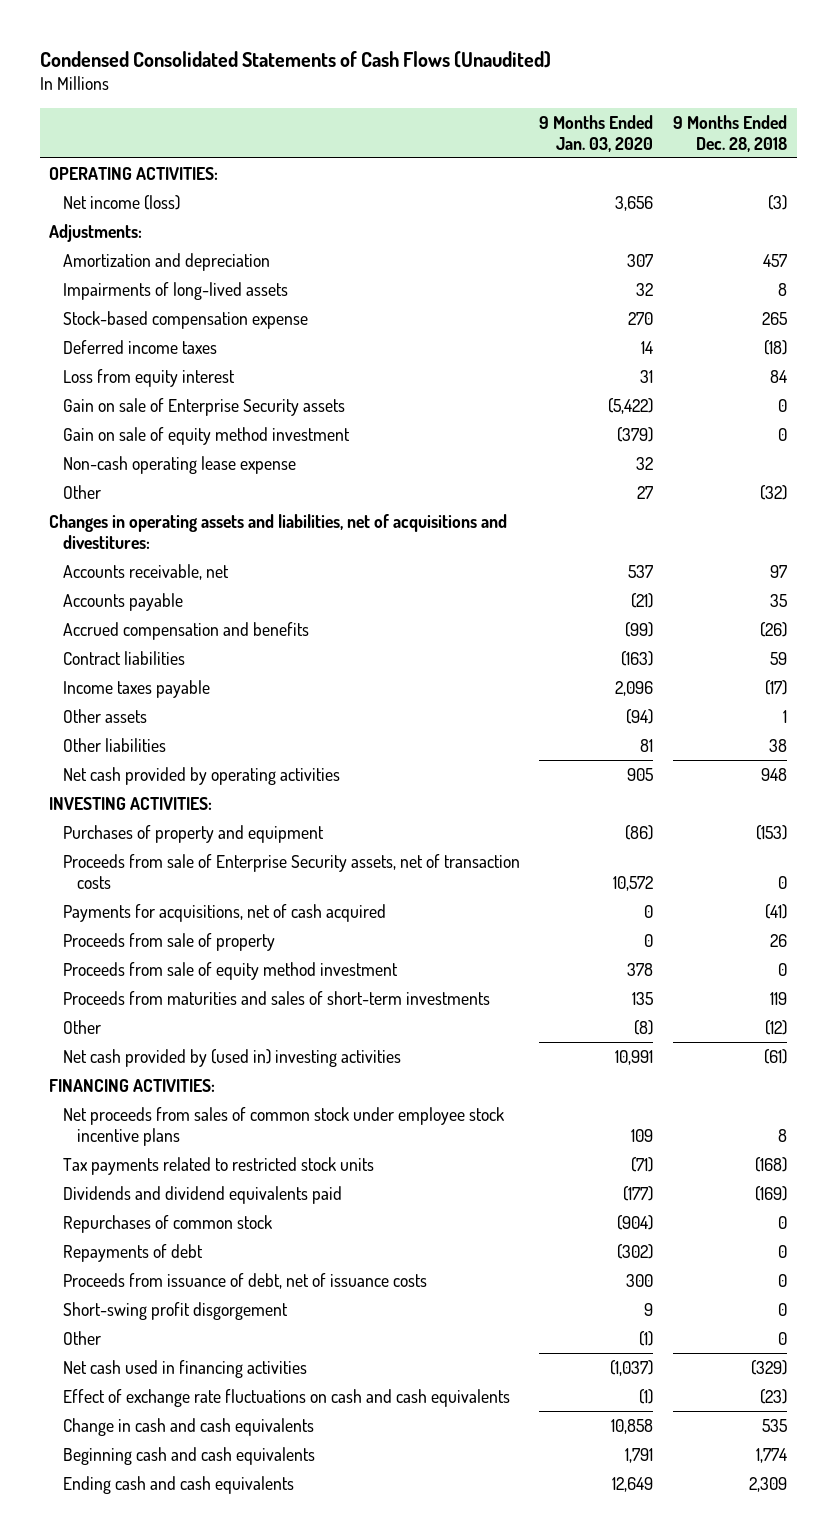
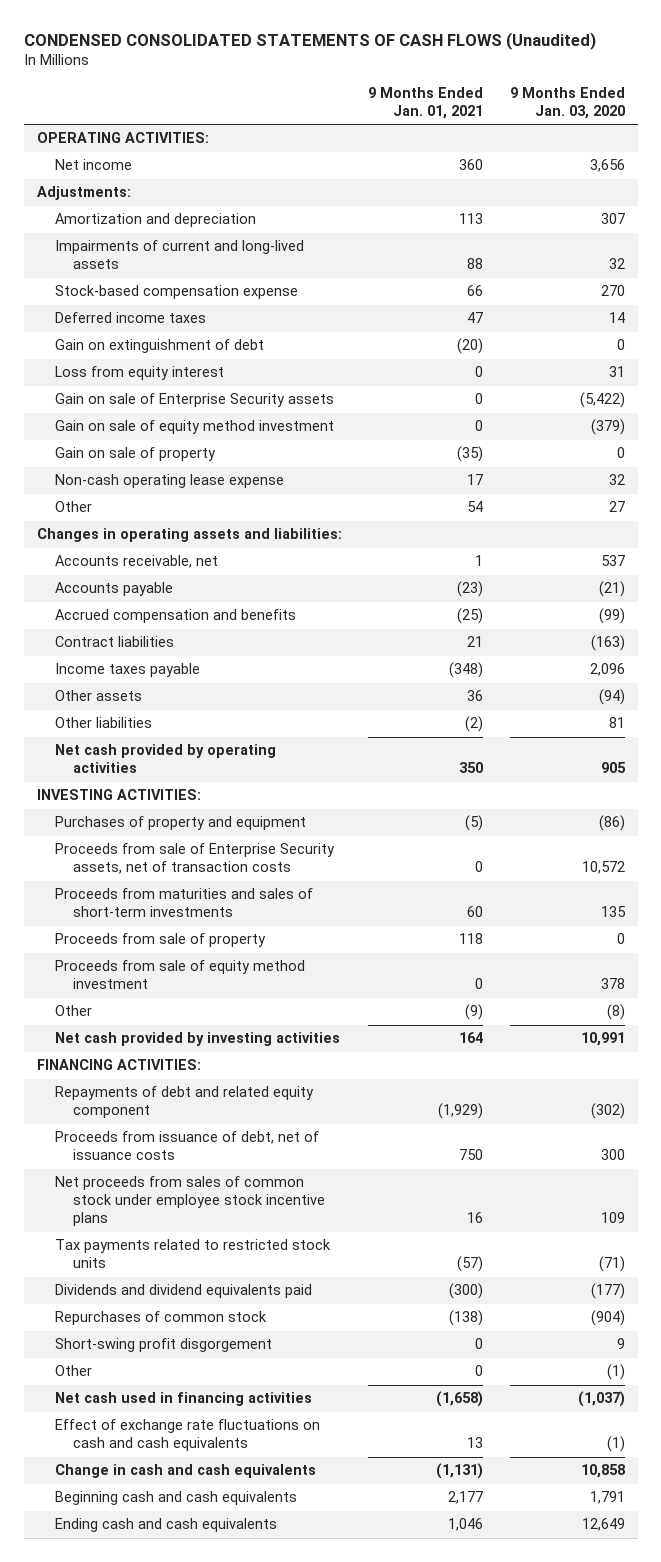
[39,50,551,68] Condensed Consolidated Statements of Cash Flows (Unaudited) -> [23,31,596,50] CONDENSED CONSOLIDATED STATEMENTS OF CASH FLOWS (Unaudited)
[672,114,787,152] 9 Months Ended Dec. 28, 2018 -> none
none -> [368,86,484,120] 9 Months Ended Jan. 01, 2021
[62,194,180,210] Net income (loss) -> [54,159,132,171] Net income
[62,281,288,300] Impairments of long-lived assets -> [54,240,304,270] Impairments of current and long-lived assets
none -> [54,339,264,354] Gain on extinguishment of debt
none -> [54,447,216,462] Gain on sale of property
[49,513,508,549] Changes in operating assets and liabilities, net of acquisitions and divestitures: -> [36,528,342,543] Changes in operating assets and liabilities:
[62,903,386,922] Payments for acquisitions, net of cash acquired -> none
[62,990,490,1005] Proceeds from maturities and sales of short-term investments -> [54,888,313,918] Proceeds from maturities and sales of short-term investments
[62,1048,401,1067] Net cash provided by (used in) investing activities -> [54,1032,340,1047] Net cash provided by investing activities
none -> [54,1086,314,1119] Repayments of debt and related equity component
[62,1272,427,1289] Proceeds from issuance of debt, net of issuance costs -> [54,1131,319,1161] Proceeds from issuance of debt, net of issuance costs
[62,1243,203,1262] Repayments of debt -> none

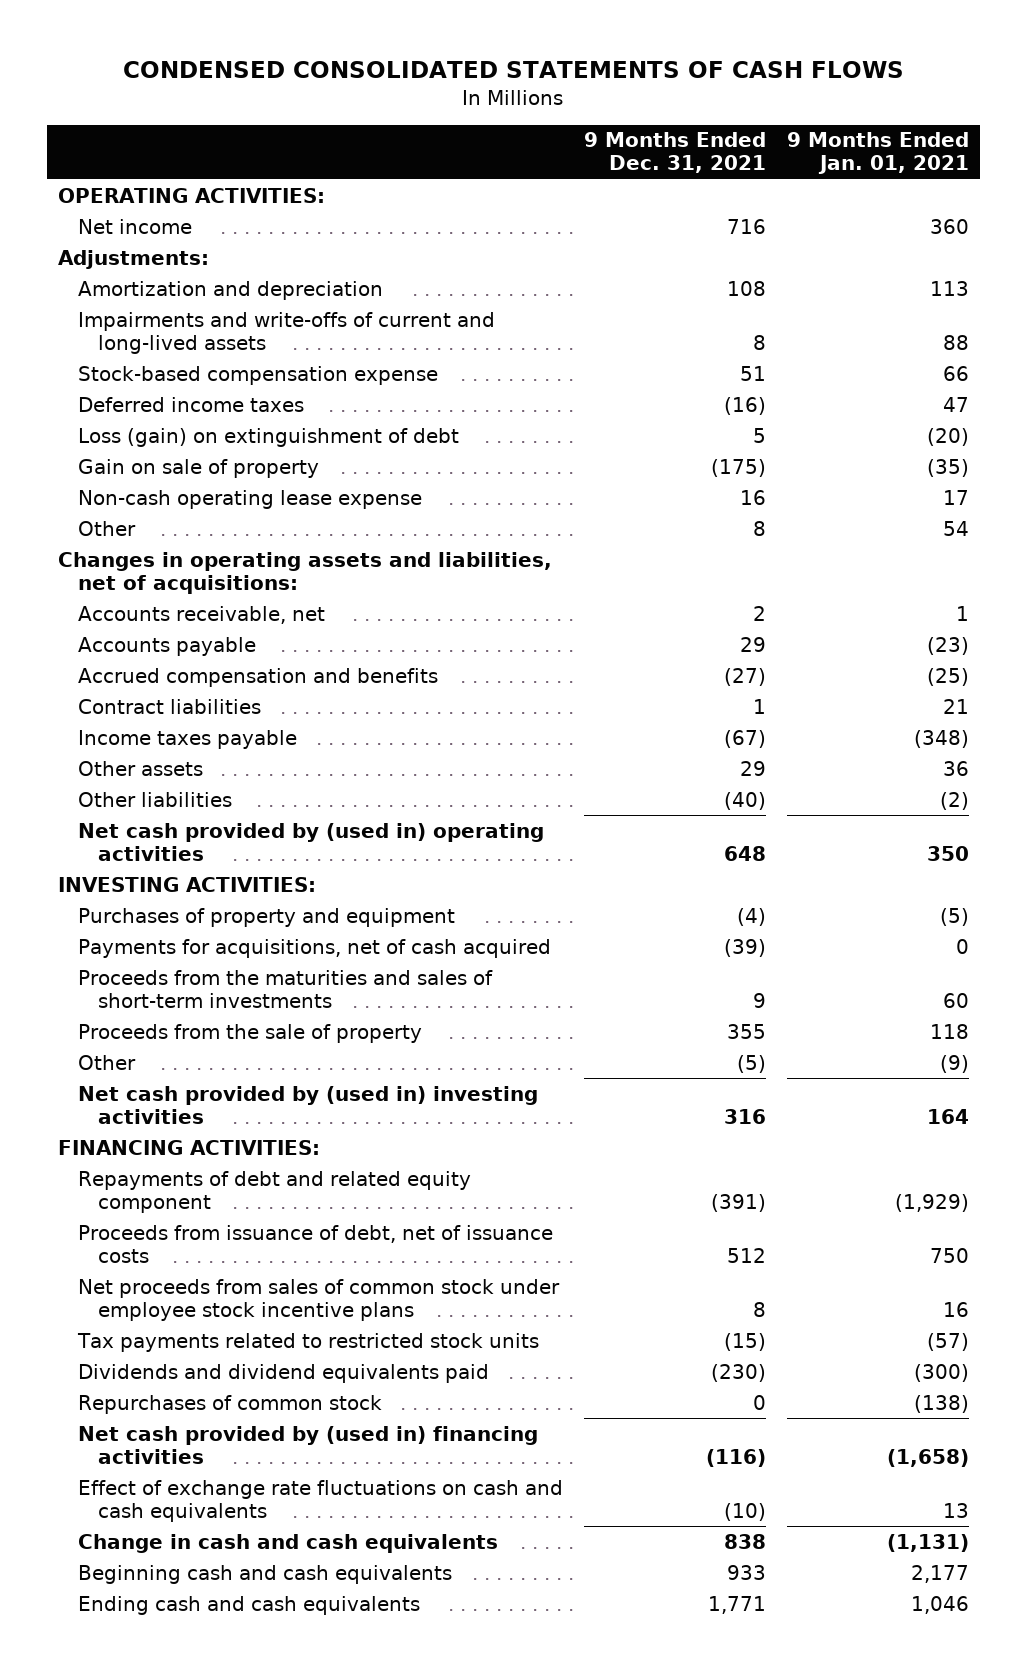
[23,31,596,50] CONDENSED CONSOLIDATED STATEMENTS OF CASH FLOWS (Unaudited) -> [123,61,905,79] CONDENSED CONSOLIDATED STATEMENTS OF CASH FLOWS
[509,86,625,120] 9 Months Ended Jan. 03, 2020 -> none
none -> [584,132,767,174] 9 Months Ended Dec. 31, 2021
[54,240,304,270] Impairments of current and long-lived assets -> [78,311,496,354] Impairments and write-offs of current and long-lived assets
[54,366,224,381] Loss from equity interest -> none
[54,393,334,408] Gain on sale of Enterprise Security assets -> none
[54,420,334,435] Gain on sale of equity method investment -> none
[54,339,264,354] Gain on extinguishment of debt -> [78,427,460,447] Loss (gain) on extinguishment of debt
[36,528,342,543] Changes in operating assets and liabilities: -> [57,551,552,594] Changes in operating assets and liabilities, net of acquisitions:
[54,744,276,774] Net cash provided by operating activities -> [78,822,545,861] Net cash provided by (used in) operating activities
[54,843,335,875] Proceeds from sale of Enterprise Security assets, net of transaction costs -> none
[54,960,305,990] Proceeds from sale of equity method investment -> none
none -> [78,938,552,958] Payments for acquisitions, net of cash acquired
[54,888,313,918] Proceeds from maturities and sales of short-term investments -> [78,969,494,1008] Proceeds from the maturities and sales of short-term investments
[54,933,266,948] Proceeds from sale of property -> [78,1023,423,1043] Proceeds from the sale of property
[54,1032,340,1047] Net cash provided by investing activities -> [78,1085,539,1124] Net cash provided by (used in) investing activities
[54,1338,272,1353] Short-swing profit disgorgement -> none
[54,1365,92,1377] Other -> none
[54,1392,312,1407] Net cash used in financing activities -> [78,1425,539,1464] Net cash provided by (used in) financing activities

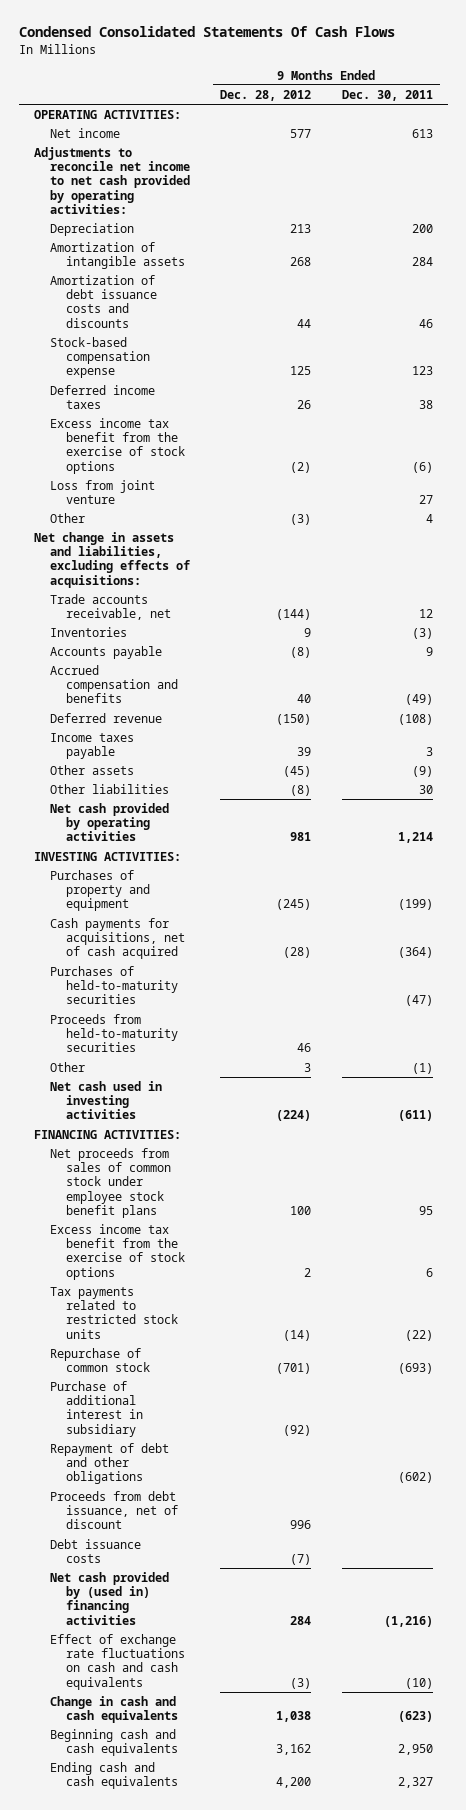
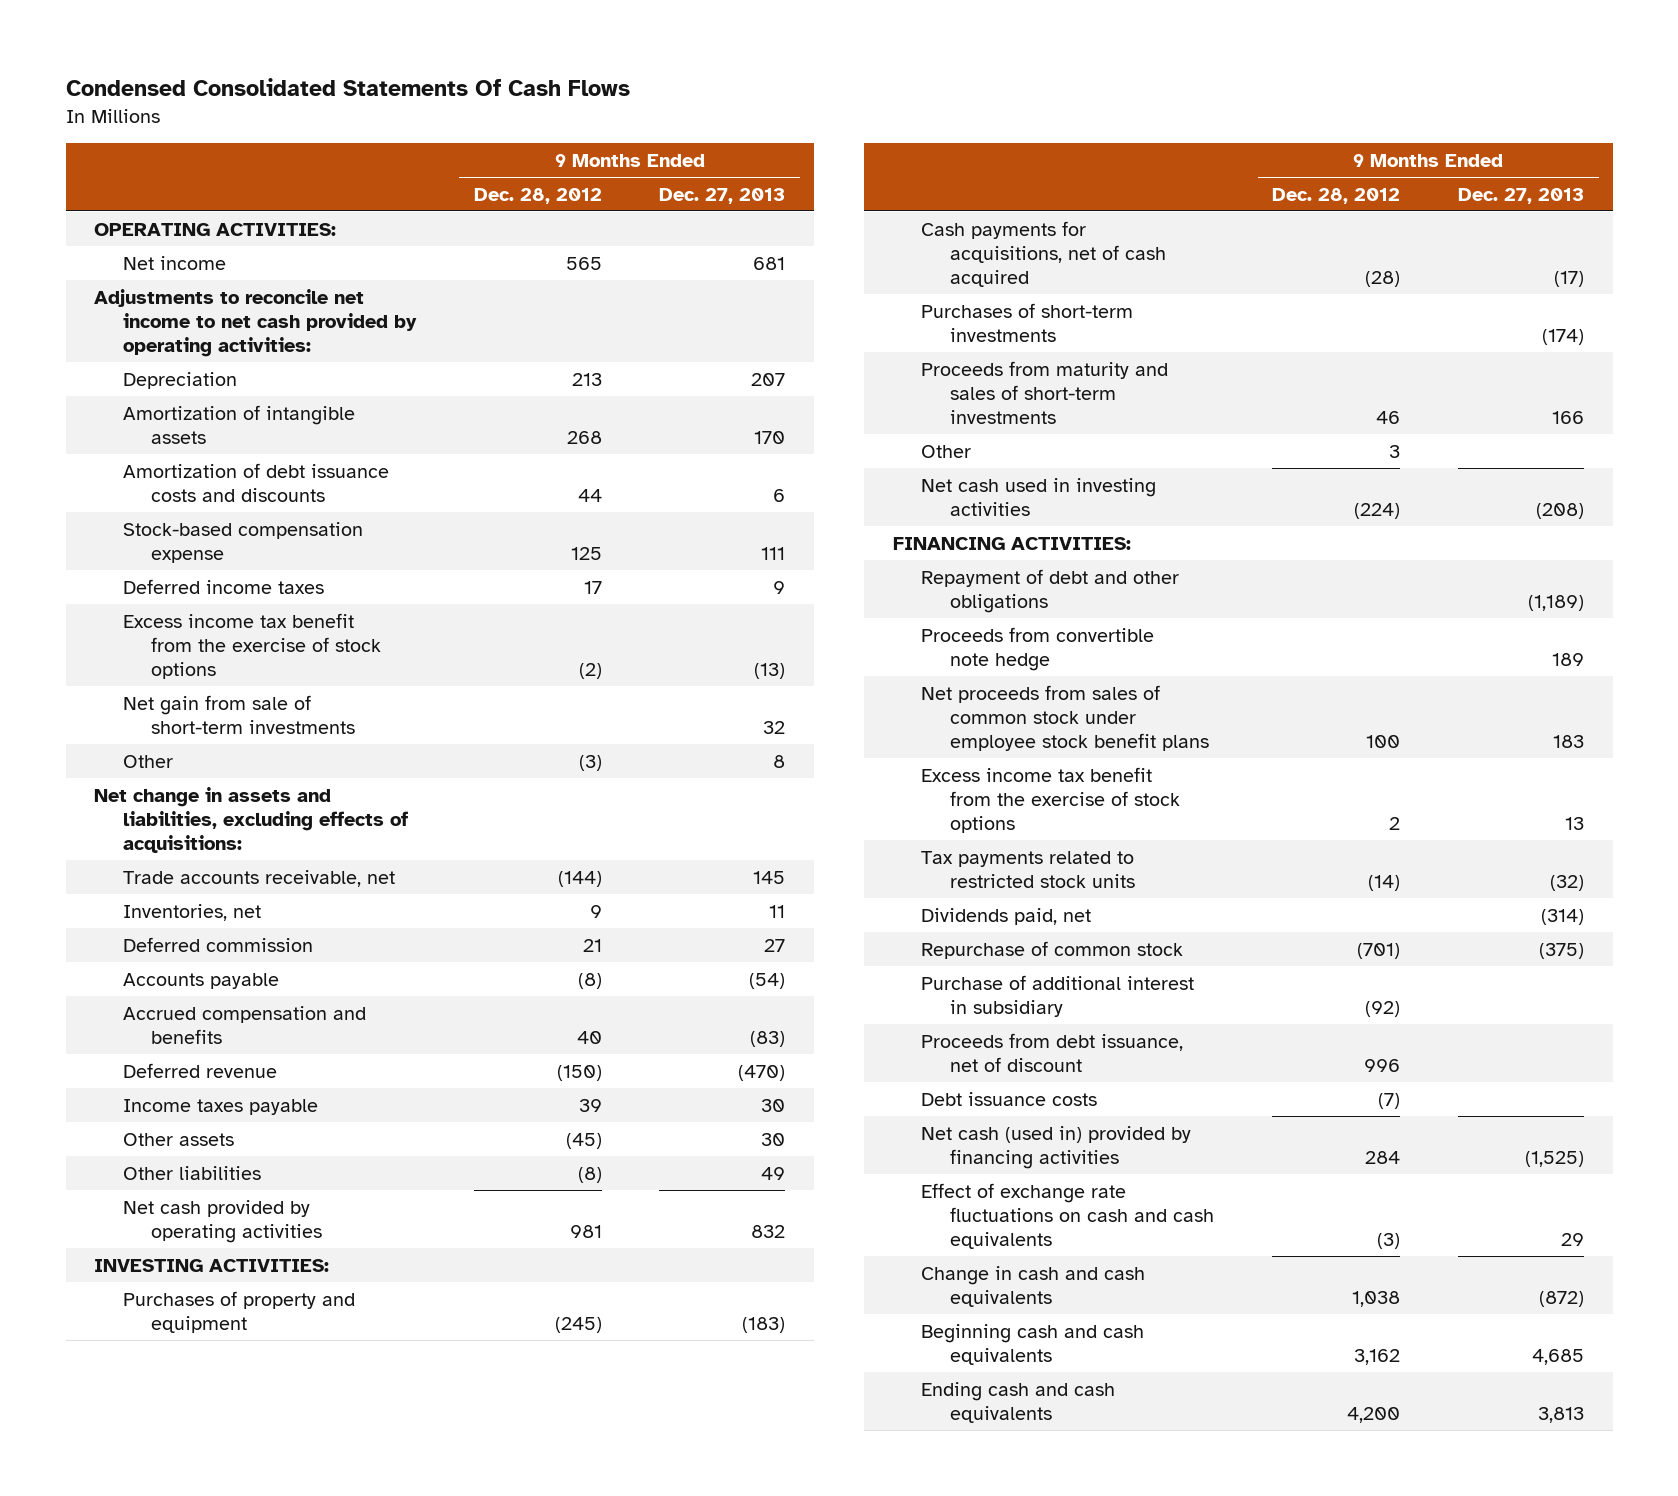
[341,89,433,101] Dec. 30, 2011 -> none
none -> [659,187,786,204] Dec. 27, 2013
[290,128,312,138] 577 -> [565,256,602,270] 565
[297,400,312,410] 26 -> [583,580,602,594] 17
[50,479,156,505] Loss from joint venture -> none
none -> [122,694,356,734] Net gain from sale of short-term investments
[50,626,128,637] Inventories -> [122,903,261,921] Inventories, net
none -> [122,936,313,952] Deferred commission
[50,965,179,1005] Purchases of held-to-maturity securities -> none
[50,1013,179,1053] Proceeds from held-to-maturity securities -> none
none -> [921,302,1134,342] Purchases of short-term investments
none -> [921,360,1169,424] Proceeds from maturity and sales of short-term investments
[50,1442,170,1485] Repayment of debt and other obligations -> [921,568,1180,613] Repayment of debt and other obligations
none -> [921,626,1155,671] Proceeds from convertible note hedge
none -> [921,907,1092,925] Dividends paid, net
[50,1571,170,1625] Net cash provided by (used in) financing activities -> [921,1125,1192,1169] Net cash (used in) provided by financing activities

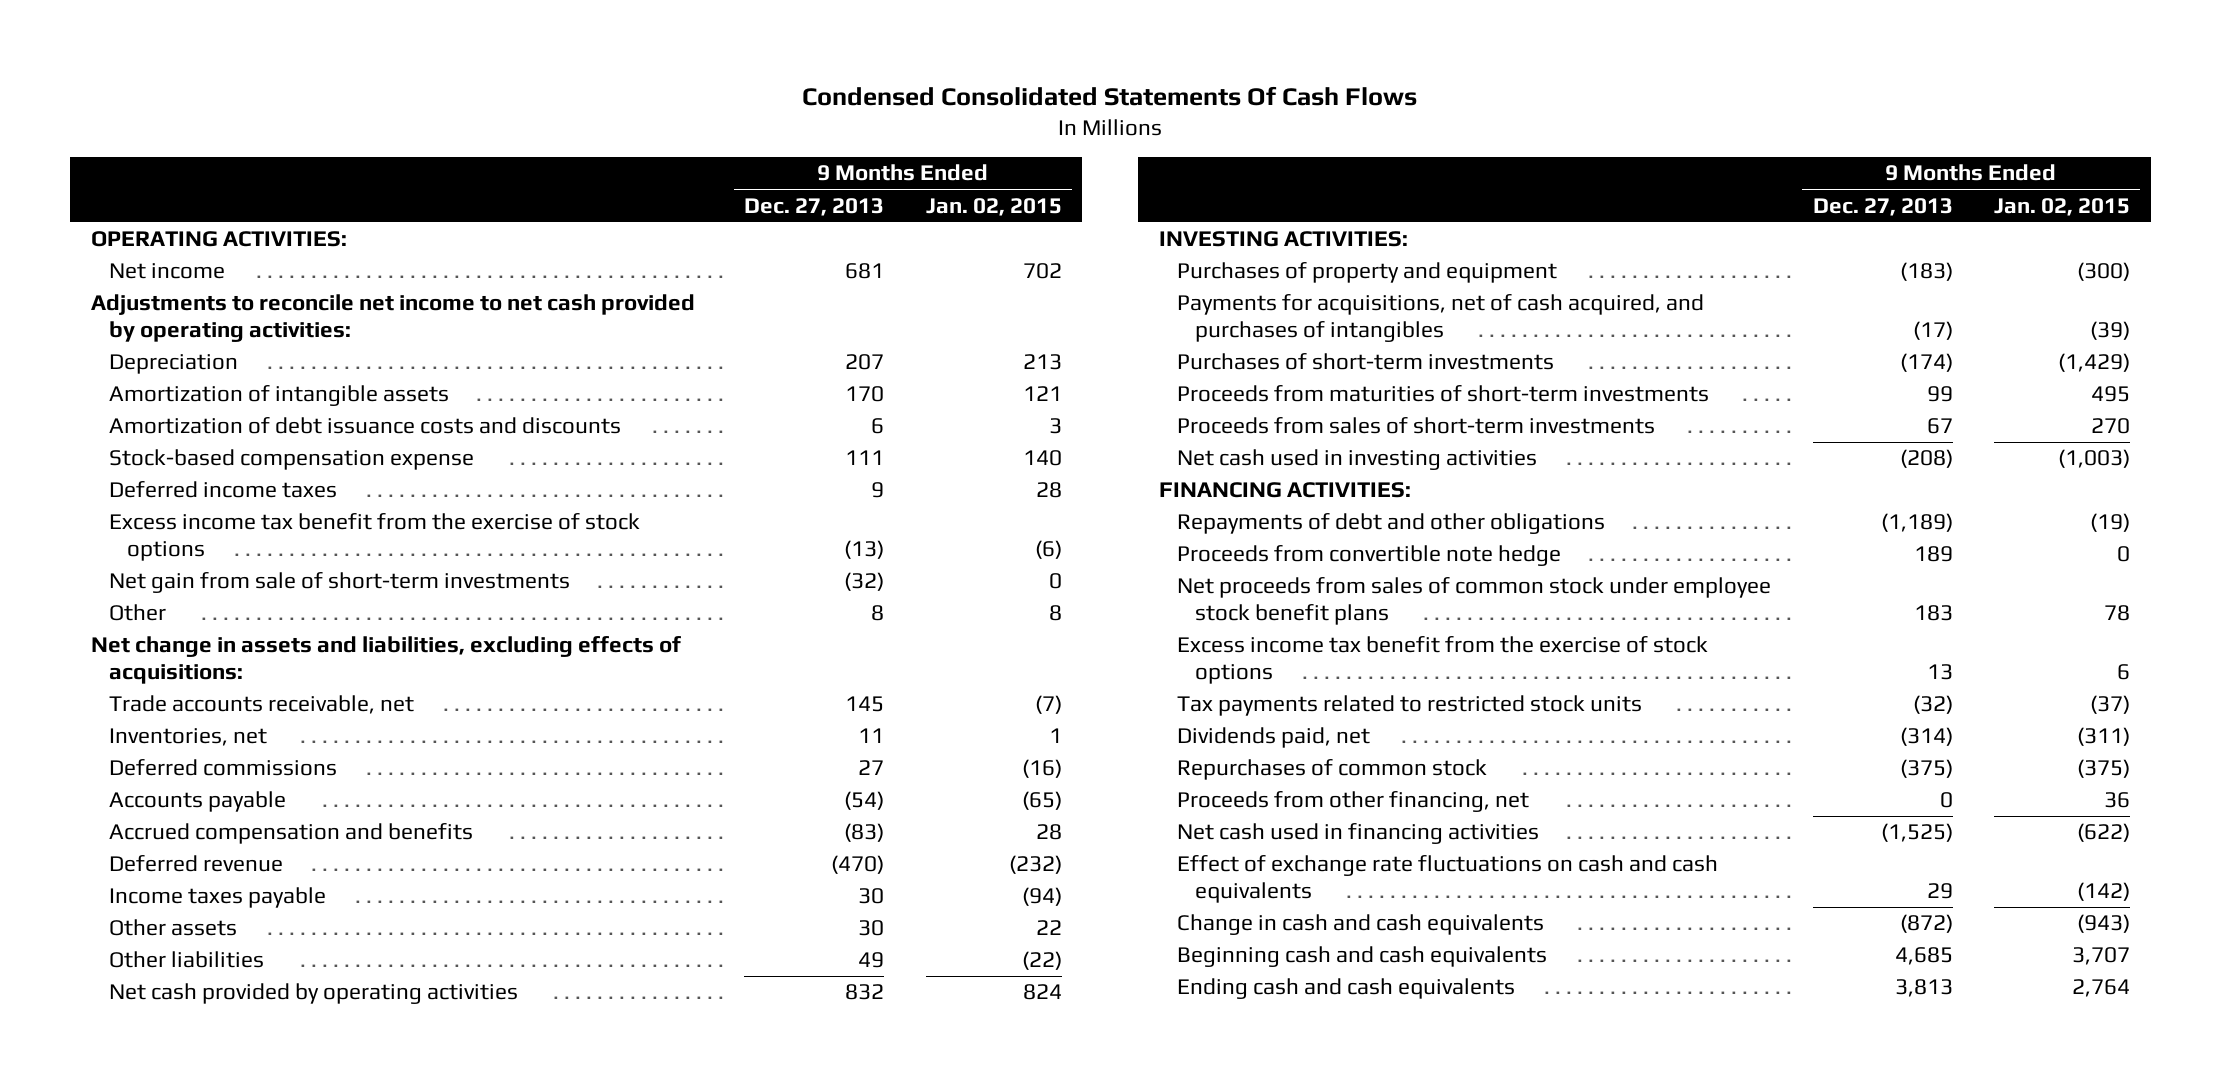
[473,187,602,204] Dec. 28, 2012 -> none
none -> [925,197,1062,216] Jan. 02, 2015
[763,720,786,734] 32 -> [844,572,885,592] (32)
[122,936,313,952] Deferred commission -> [108,759,337,777] Deferred commissions
[921,220,1166,287] Cash payments for acquisitions, net of cash acquired -> [1177,294,1705,342] Payments for acquisitions, net of cash acquired, and purchases of intangibles
[921,444,972,458] Other -> none
none -> [1177,385,1710,403] Proceeds from maturities of short-term investments
[921,360,1169,424] Proceeds from maturity and sales of short-term investments -> [1177,417,1656,435] Proceeds from sales of short-term investments
[1552,410,1585,424] 166 -> [1926,418,1953,435] 67
[921,568,1180,613] Repayment of debt and other obligations -> [1177,513,1606,535] Repayments of debt and other obligations
[921,974,1195,1017] Purchase of additional interest in subsidiary -> none
[921,1032,1184,1072] Proceeds from debt issuance, net of discount -> none
[921,1091,1098,1106] Debt issuance costs -> none
[921,940,1184,959] Repurchase of common stock -> [1177,759,1488,781] Repurchases of common stock
none -> [1177,791,1530,813] Proceeds from other financing, net
[921,1125,1192,1169] Net cash (used in) provided by financing activities -> [1177,823,1540,845] Net cash used in financing activities

